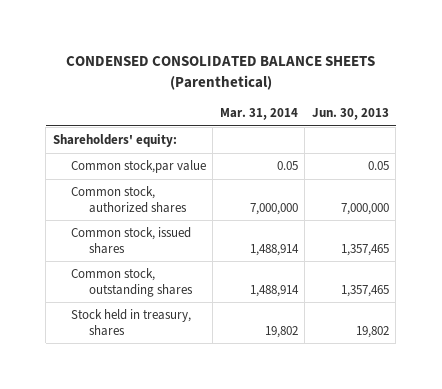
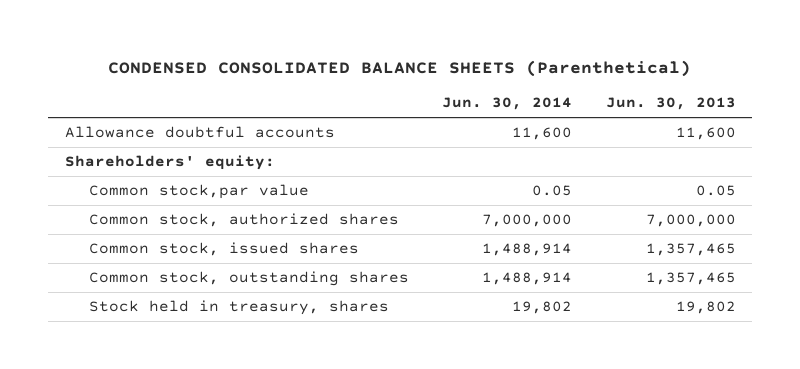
[219,108,298,121] Mar. 31, 2014 -> none
none -> [442,97,573,111] Jun. 30, 2014
none -> [64,126,335,139] Allowance doubtful accounts

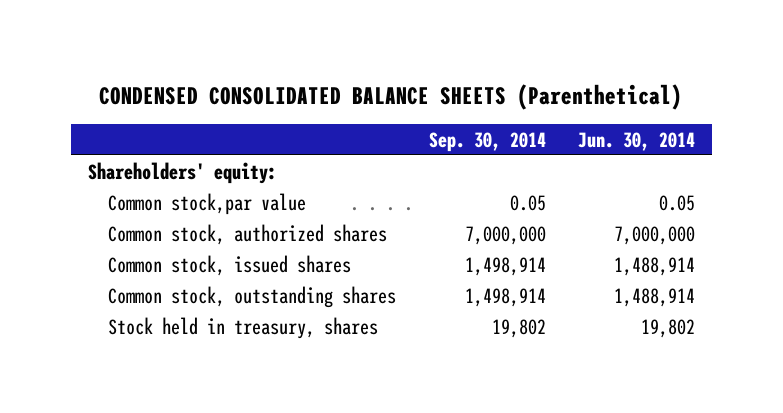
[605,97,736,111] Jun. 30, 2013 -> none
none -> [428,131,546,152] Sep. 30, 2014
[64,126,335,139] Allowance doubtful accounts -> none

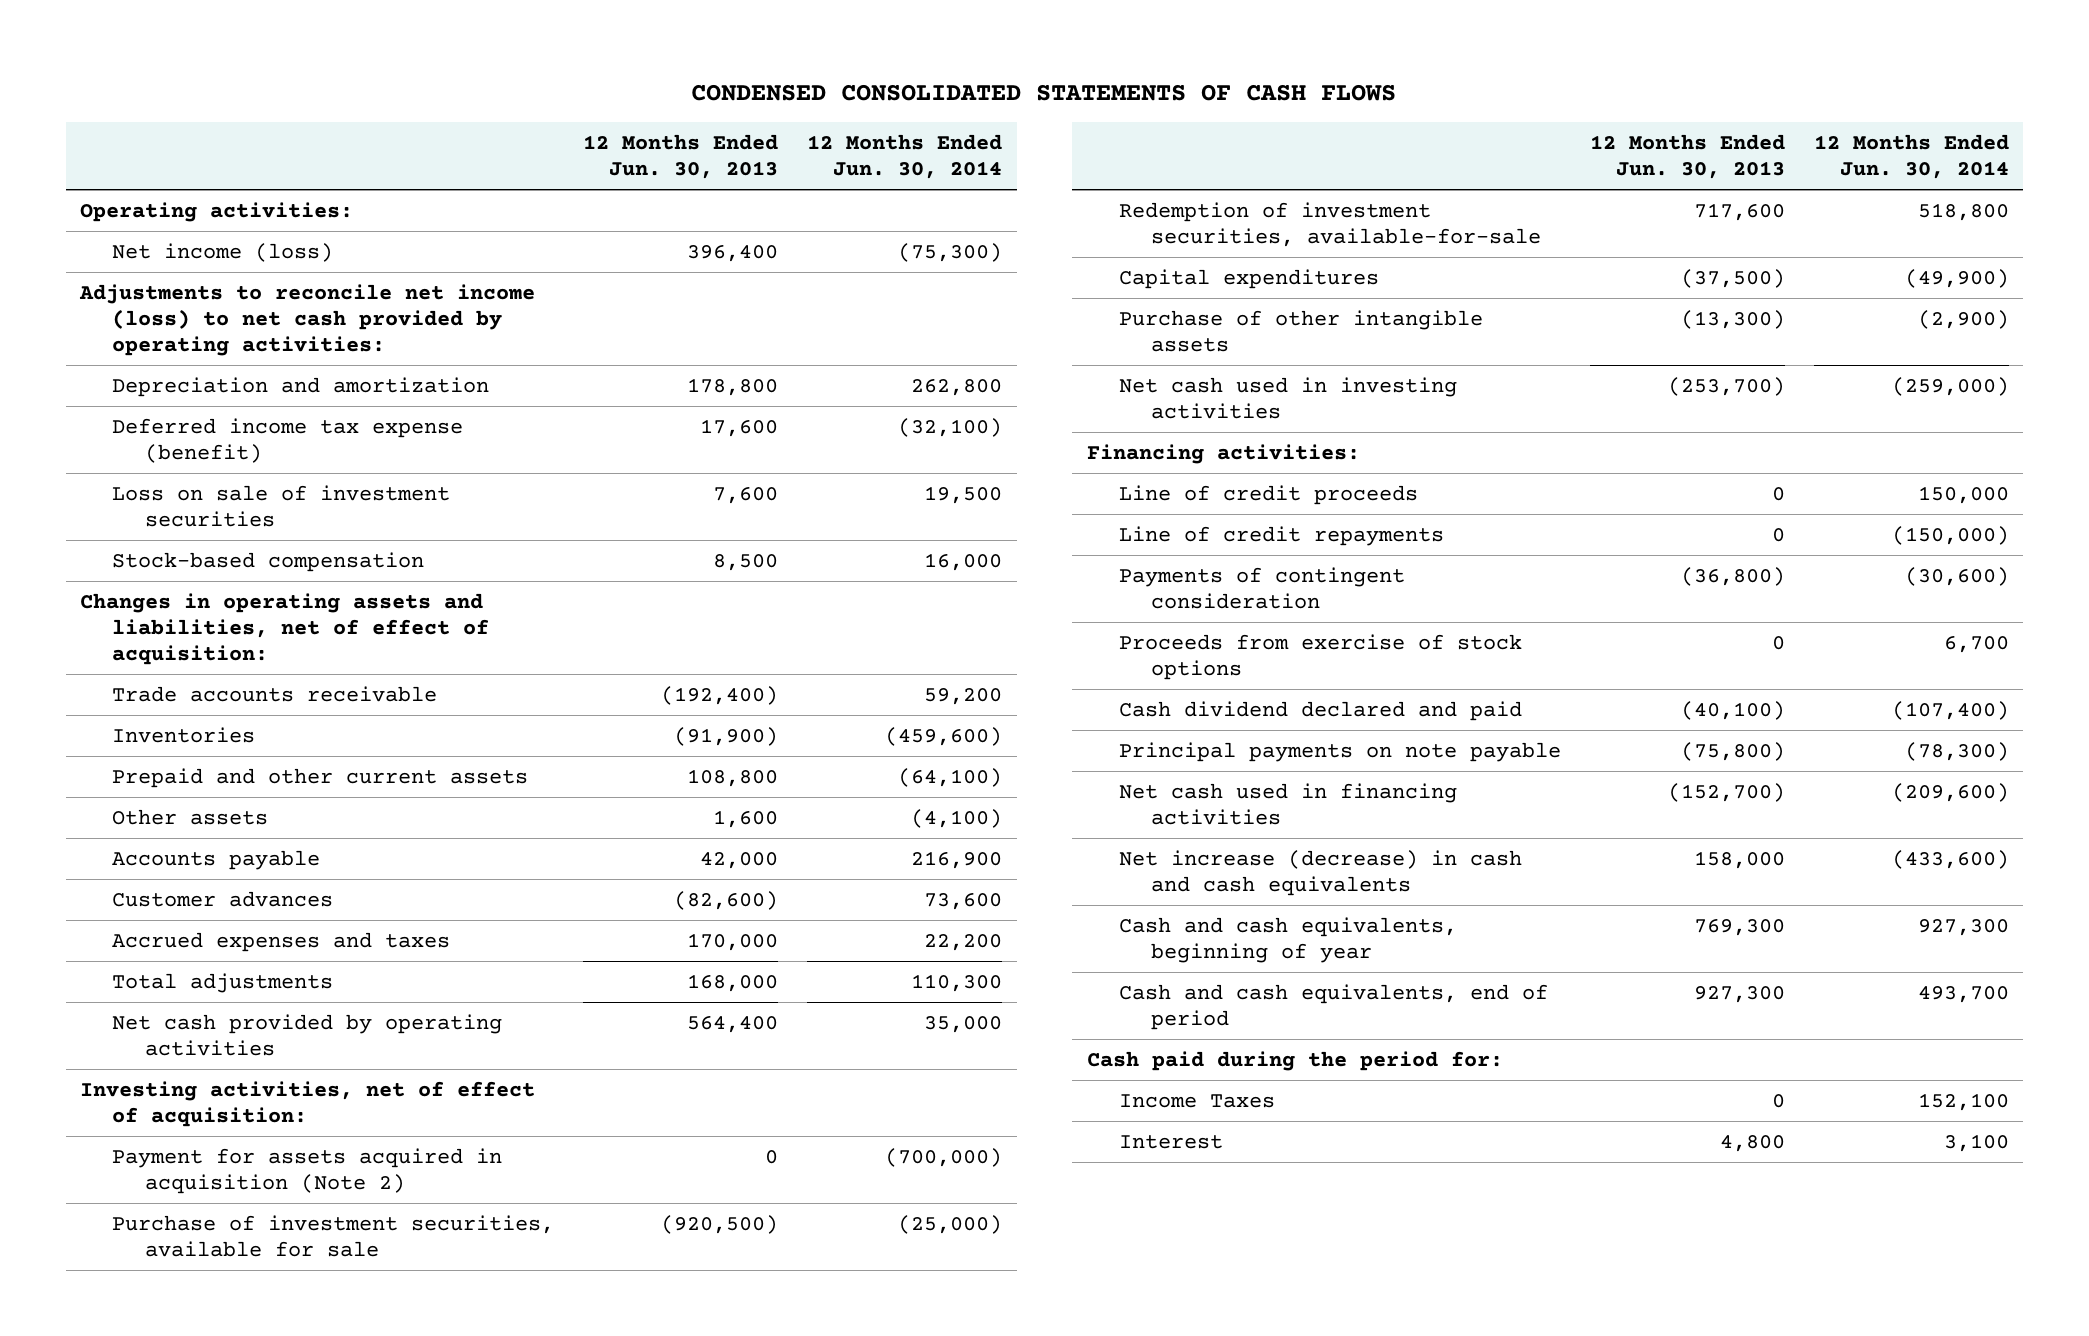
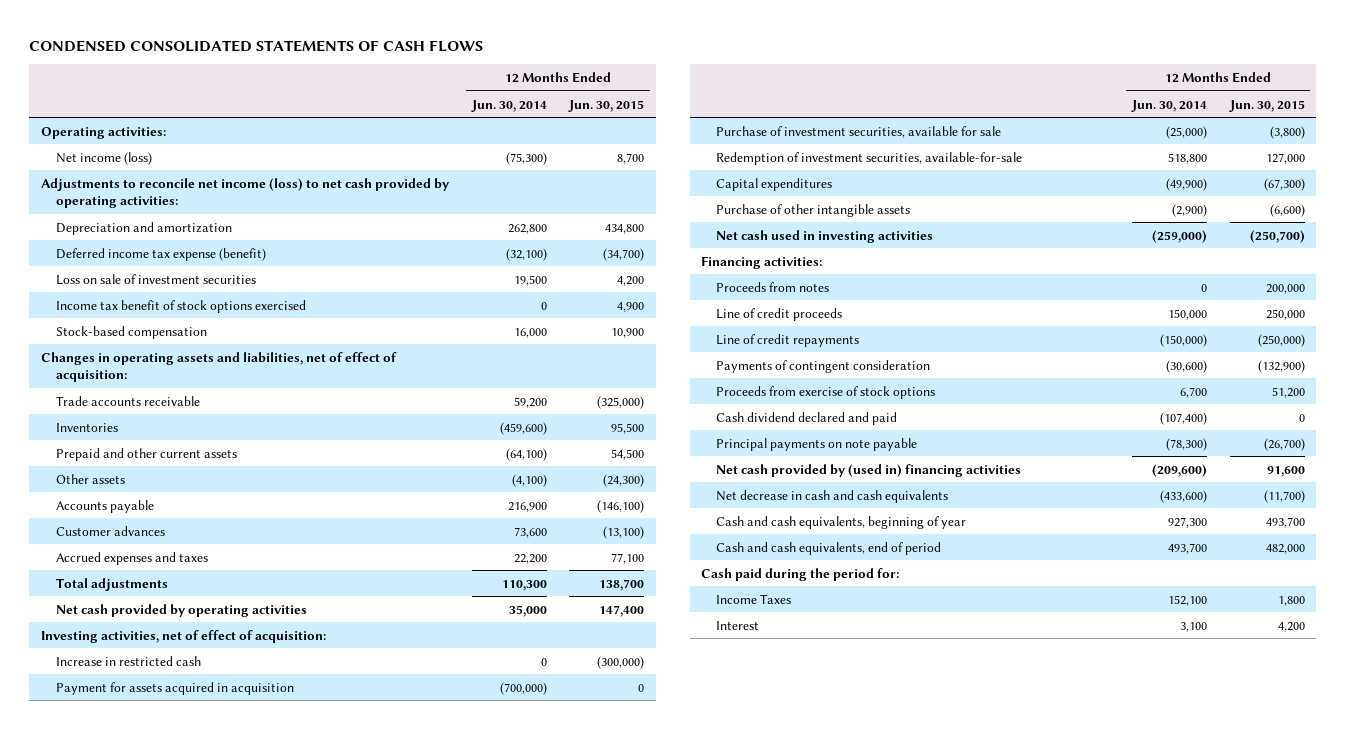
[583,133,779,180] 12 Months Ended Jun. 30, 2013 -> none
none -> [568,99,645,112] Jun. 30, 2015
none -> [55,299,306,313] Income tax benefit of stock options exercised
none -> [55,655,201,666] Increase in restricted cash
[112,1147,503,1194] Payment for assets acquired in acquisition (Note 2) -> [55,681,294,695] Payment for assets acquired in acquisition
none -> [716,281,830,292] Proceeds from notes
[1118,782,1457,825] Net cash used in financing activities -> [716,463,1022,477] Net cash provided by (used in) financing activities
[1118,849,1522,896] Net increase (decrease) in cash and cash equivalents -> [716,489,949,503] Net decrease in cash and cash equivalents

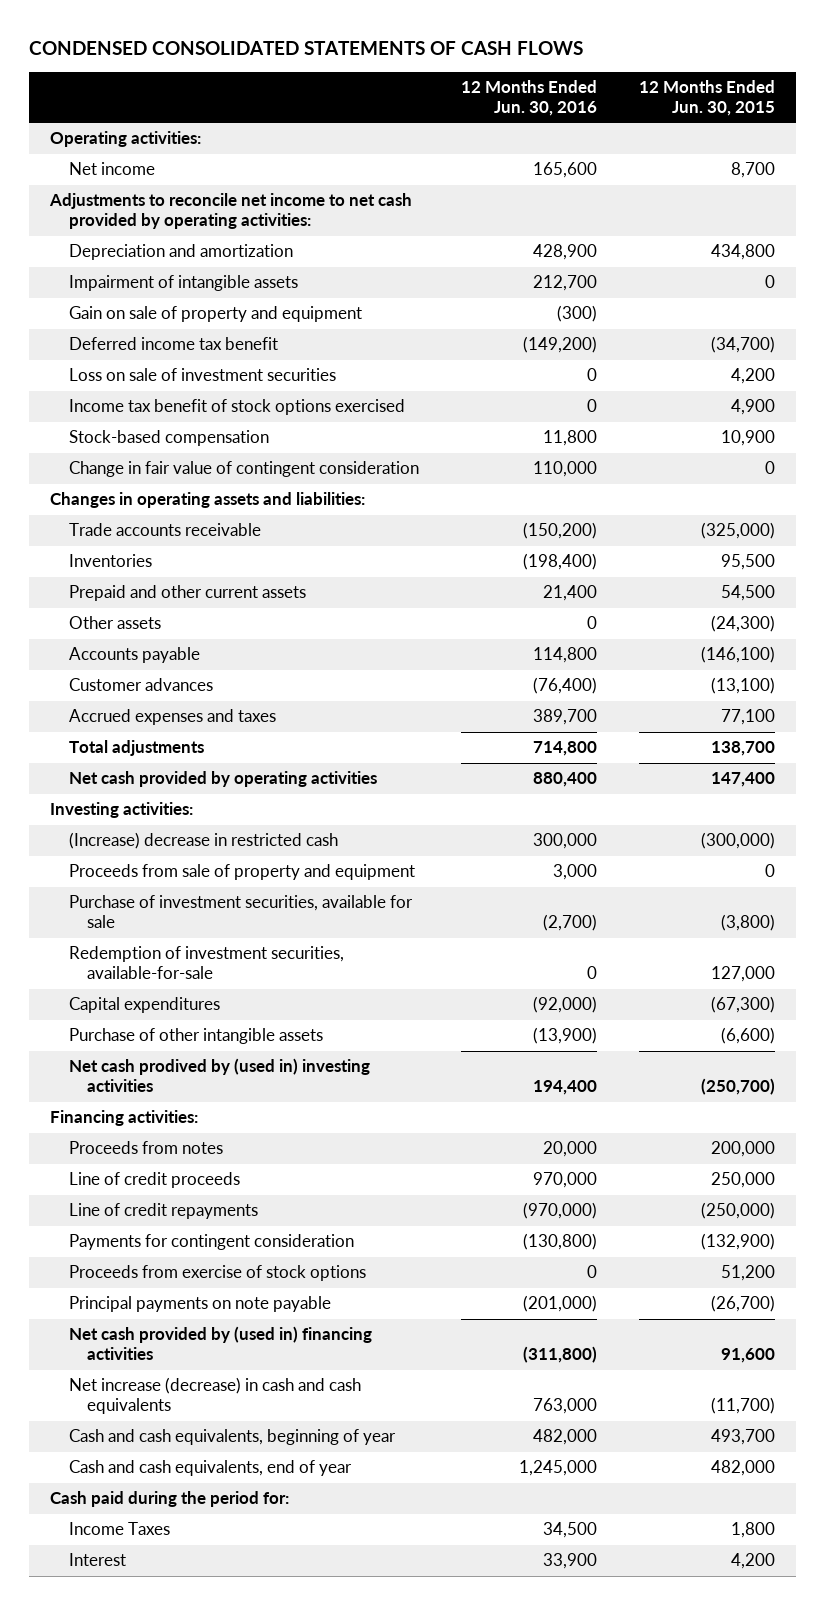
[470,99,547,112] Jun. 30, 2014 -> none
none -> [460,79,597,116] 12 Months Ended Jun. 30, 2016
[55,151,152,165] Net income (loss) -> [68,162,155,176] Net income
[40,177,449,208] Adjustments to reconcile net income (loss) to net cash provided by operating activities: -> [49,193,413,230] Adjustments to reconcile net income to net cash provided by operating activities:
none -> [68,275,298,292] Impairment of intangible assets
none -> [68,306,362,323] Gain on sale of property and equipment
[55,247,266,261] Deferred income tax expense (benefit) -> [68,337,278,351] Deferred income tax benefit
none -> [68,461,419,478] Change in fair value of contingent consideration
[40,351,397,382] Changes in operating assets and liabilities, net of effect of acquisition: -> [50,492,366,509] Changes in operating assets and liabilities:
[55,681,294,695] Payment for assets acquired in acquisition -> none
[40,629,326,643] Investing activities, net of effect of acquisition: -> [50,802,194,819] Investing activities:
[55,655,201,666] Increase in restricted cash -> [68,832,338,850] (Increase) decrease in restricted cash
none -> [68,864,415,881] Proceeds from sale of property and equipment
[716,229,934,243] Net cash used in investing activities -> [68,1058,370,1093] Net cash prodived by (used in) investing activities
[716,359,931,373] Payments of contingent consideration -> [68,1234,354,1251] Payments for contingent consideration
[716,411,898,425] Cash dividend declared and paid -> none
[716,489,949,503] Net decrease in cash and cash equivalents -> [68,1377,361,1415] Net increase (decrease) in cash and cash equivalents
[716,541,942,555] Cash and cash equivalents, end of period -> [68,1460,352,1477] Cash and cash equivalents, end of year

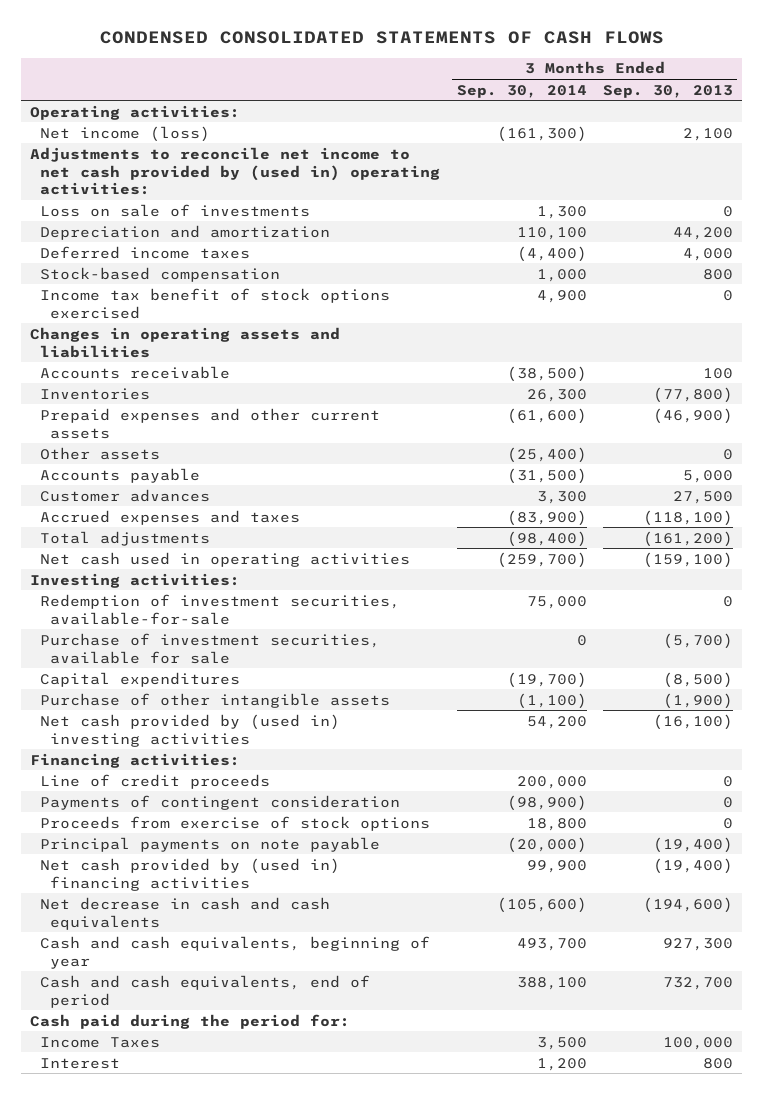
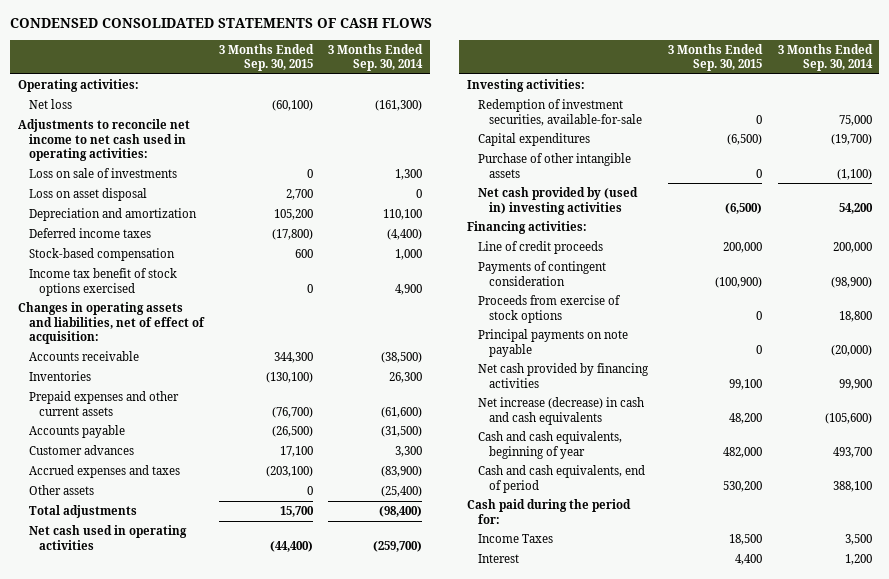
[603,84,734,98] Sep. 30, 2013 -> none
none -> [218,43,314,72] 3 Months Ended Sep. 30, 2015
[40,125,211,142] Net income (loss) -> [28,98,72,109] Net loss
[29,146,441,196] Adjustments to reconcile net income to net cash provided by (used in) operating activities: -> [17,118,190,162] Adjustments to reconcile net income to net cash used in operating activities:
none -> [28,187,147,201] Loss on asset disposal
[29,326,340,358] Changes in operating assets and liabilities -> [17,301,205,345] Changes in operating assets and liabilities, net of effect of acquisition:
[40,446,161,460] Other assets -> [28,484,94,495] Other assets
[40,632,381,664] Purchase of investment securities, available for sale -> none
[40,857,341,891] Net cash provided by (used in) financing activities -> [477,362,649,388] Net cash provided by financing activities
[40,896,331,930] Net decrease in cash and cash equivalents -> [477,396,644,425] Net increase (decrease) in cash and cash equivalents

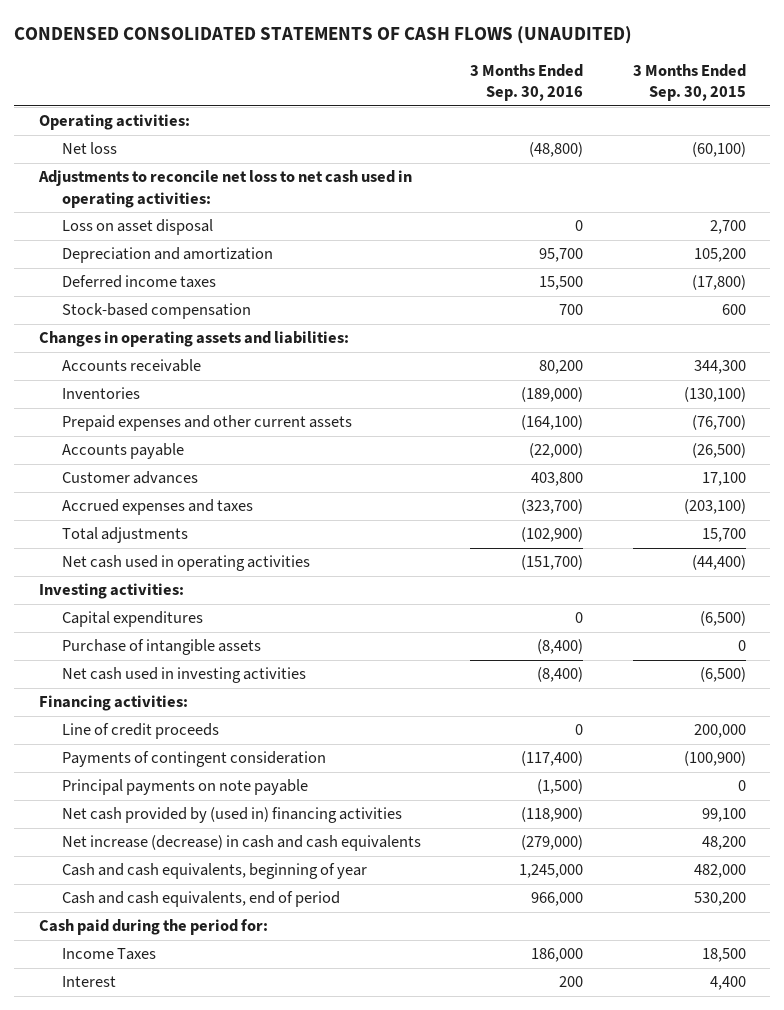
[9,17,432,28] CONDENSED CONSOLIDATED STATEMENTS OF CASH FLOWS -> [14,25,633,44] CONDENSED CONSOLIDATED STATEMENTS OF CASH FLOWS (UNAUDITED)
[328,43,424,72] 3 Months Ended Sep. 30, 2014 -> none
none -> [470,63,584,102] 3 Months Ended Sep. 30, 2016
[28,167,177,178] Loss on sale of investments -> none
[17,118,190,162] Adjustments to reconcile net income to net cash used in operating activities: -> [37,170,412,208] Adjustments to reconcile net loss to net cash used in operating activities:
[28,267,177,296] Income tax benefit of stock options exercised -> none
[17,301,205,345] Changes in operating assets and liabilities, net of effect of acquisition: -> [38,331,349,348] Changes in operating assets and liabilities:
[28,484,94,495] Other assets -> none
[477,98,642,126] Redemption of investment securities, available-for-sale -> none
[477,152,631,178] Purchase of other intangible assets -> [61,639,261,656] Purchase of intangible assets
[477,186,638,215] Net cash provided by (used in) investing activities -> [61,667,306,684] Net cash used in investing activities
[477,294,621,323] Proceeds from exercise of stock options -> none
[477,362,649,388] Net cash provided by financing activities -> [61,807,402,824] Net cash provided by (used in) financing activities

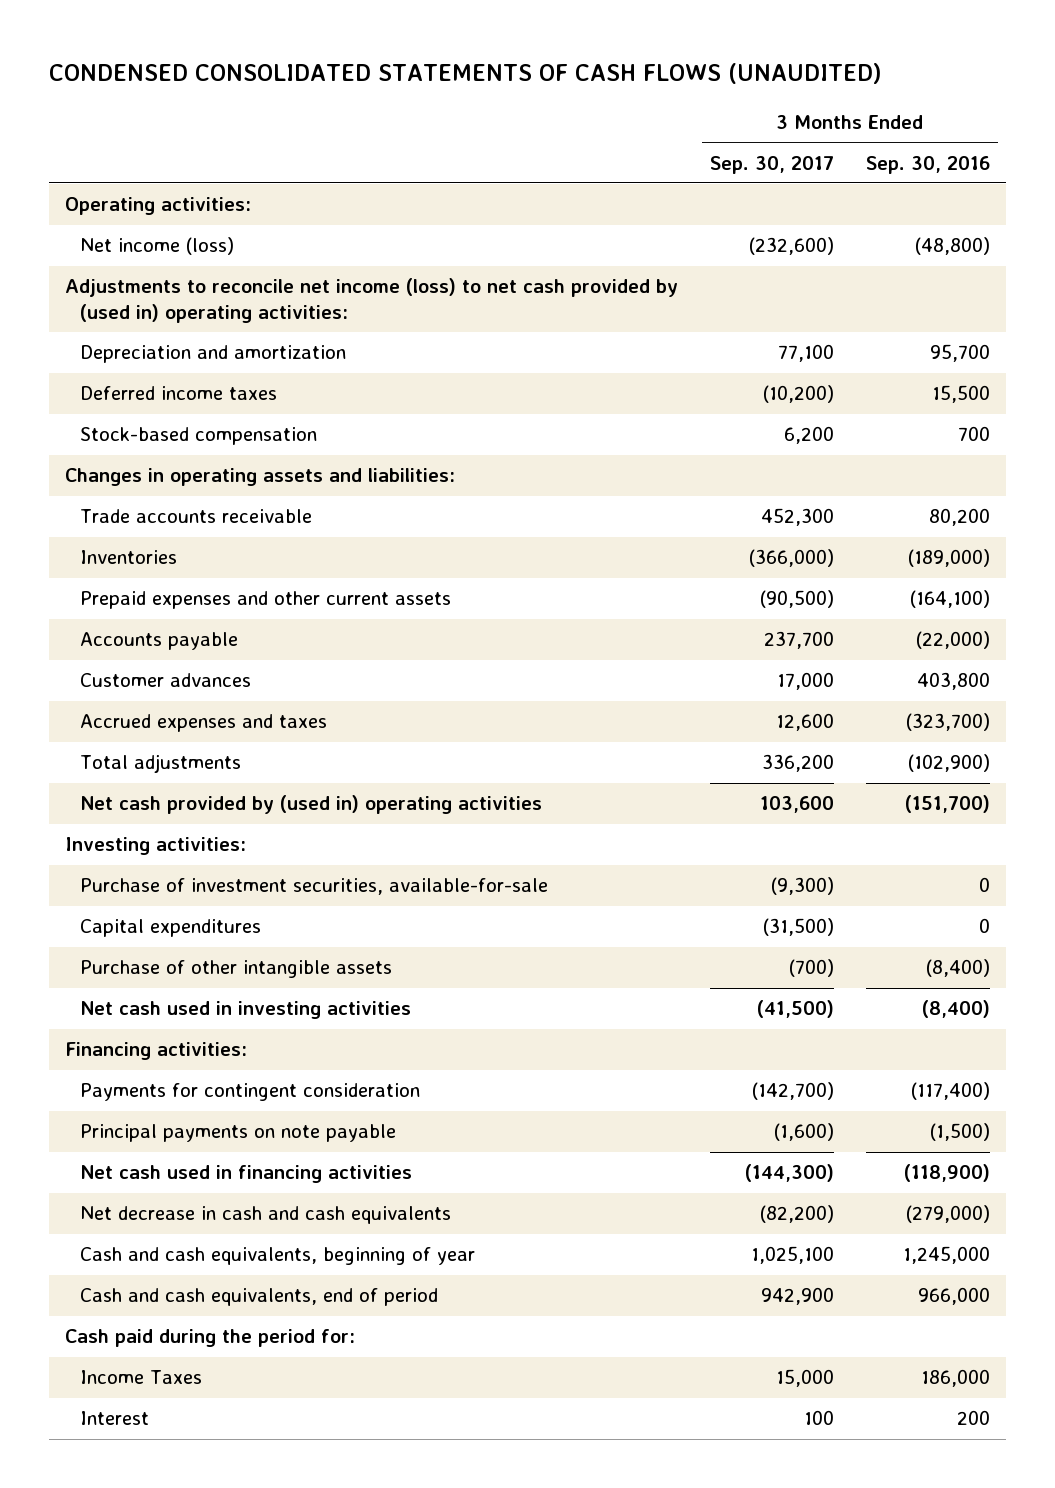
[632,63,746,102] 3 Months Ended Sep. 30, 2015 -> none
none -> [710,155,835,174] Sep. 30, 2017
[61,219,213,236] Loss on asset disposal -> none
[61,142,117,155] Net loss -> [80,237,235,256] Net income (loss)
[37,170,412,208] Adjustments to reconcile net loss to net cash used in operating activities: -> [65,278,679,324] Adjustments to reconcile net income (loss) to net cash provided by (used in) operating activities:
[61,359,201,373] Accounts receivable -> [80,509,313,524] Trade accounts receivable
[61,555,310,572] Net cash used in operating activities -> [80,795,543,815] Net cash provided by (used in) operating activities
none -> [80,878,549,896] Purchase of investment securities, available-for-sale
[61,639,261,656] Purchase of intangible assets -> [80,960,393,979] Purchase of other intangible assets
[61,723,219,740] Line of credit proceeds -> none
[61,751,326,768] Payments of contingent consideration -> [80,1083,421,1102] Payments for contingent consideration
[61,807,402,824] Net cash provided by (used in) financing activities -> [80,1165,413,1184] Net cash used in financing activities
[61,835,421,852] Net increase (decrease) in cash and cash equivalents -> [80,1206,452,1225] Net decrease in cash and cash equivalents

